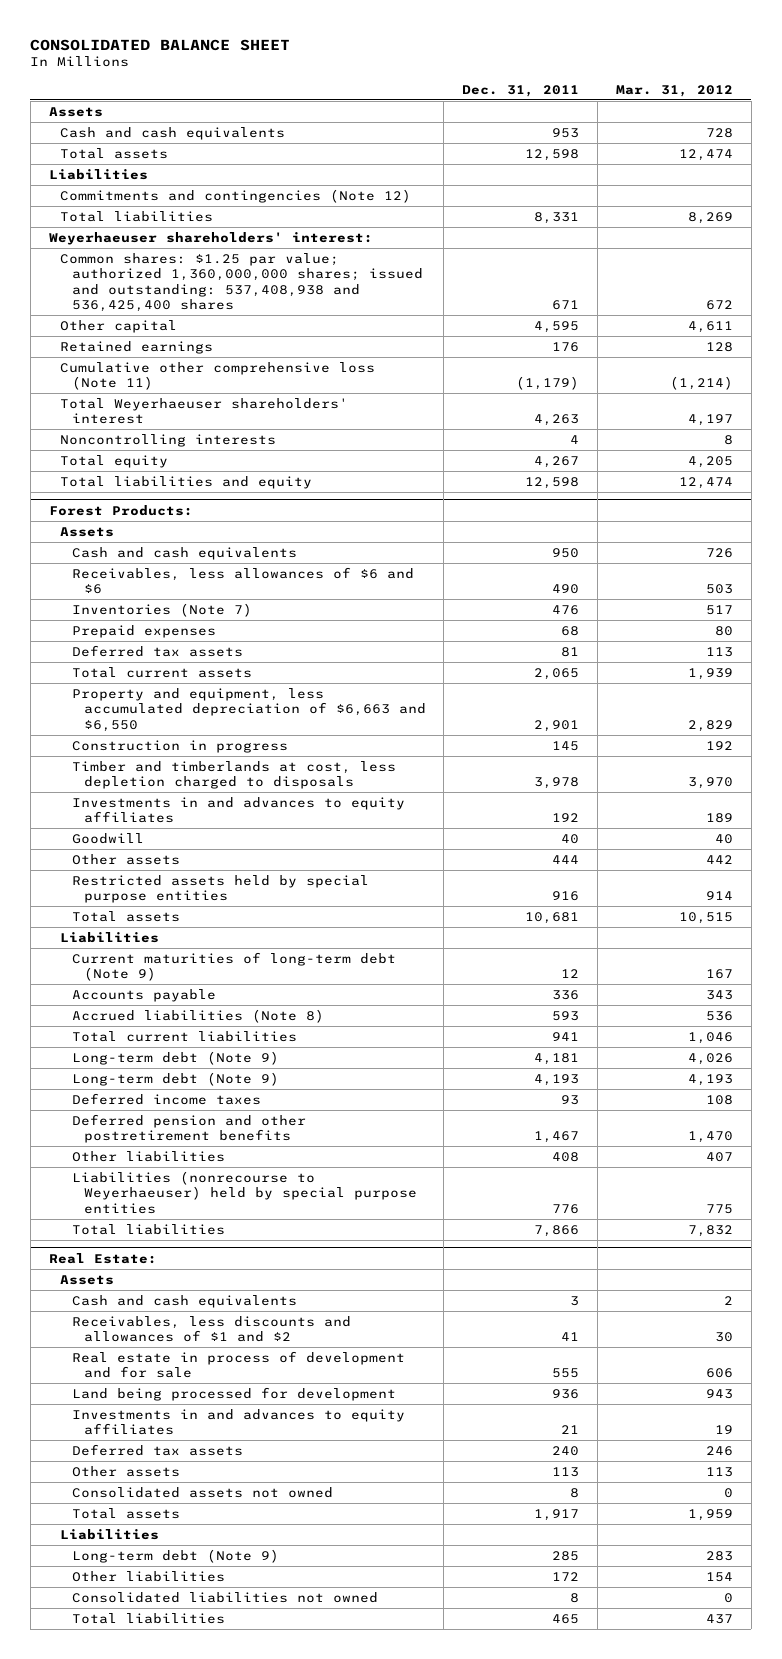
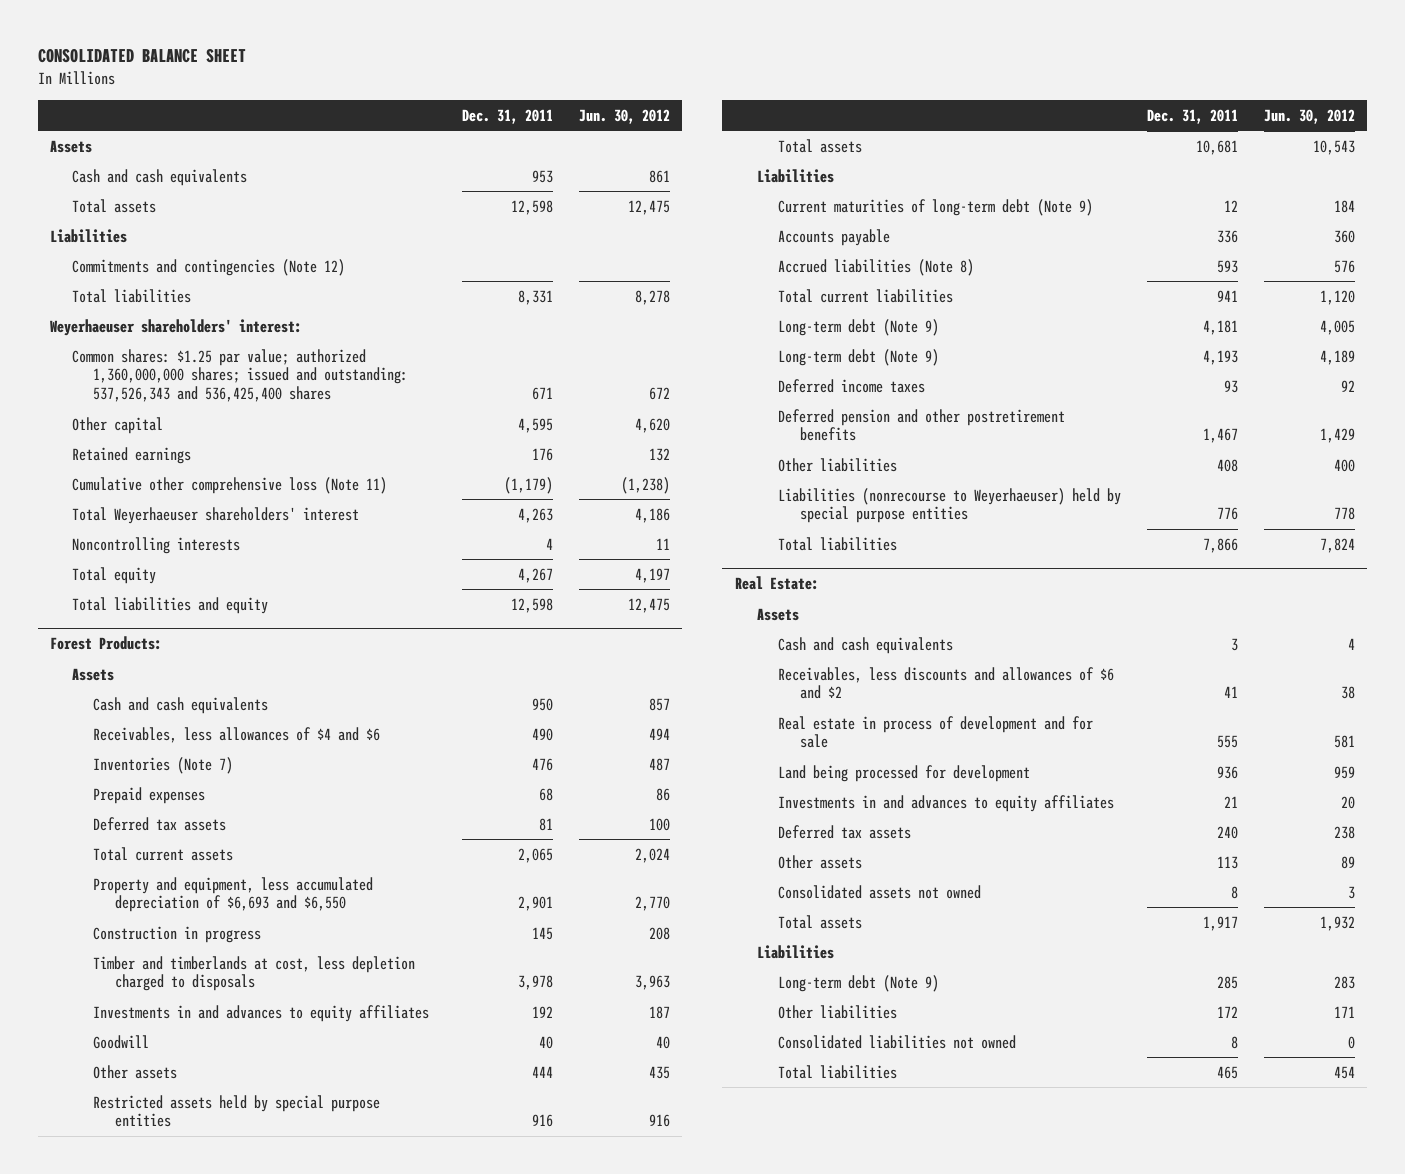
[615,84,733,97] Mar. 31, 2012 -> none
none -> [578,108,670,124] Jun. 30, 2012
[60,252,423,313] Common shares: $1.25 par value; authorized 1,360,000,000 shares; issued and outstanding: 537,408,938 and 536,425,400 shares -> [71,348,409,403] Common shares: $1.25 par value; authorized 1,360,000,000 shares; issued and outstanding: 537,526,343 and 536,425,400 shares
[71,566,414,595] Receivables, less allowances of $6 and $6 -> [93,726,381,743] Receivables, less allowances of $4 and $6
[71,687,426,732] Property and equipment, less accumulated depreciation of $6,663 and $6,550 -> [93,876,374,913] Property and equipment, less accumulated depreciation of $6,693 and $6,550
[71,1315,351,1343] Receivables, less discounts and allowances of $1 and $2 -> [778,666,1115,700] Receivables, less discounts and allowances of $6 and $2

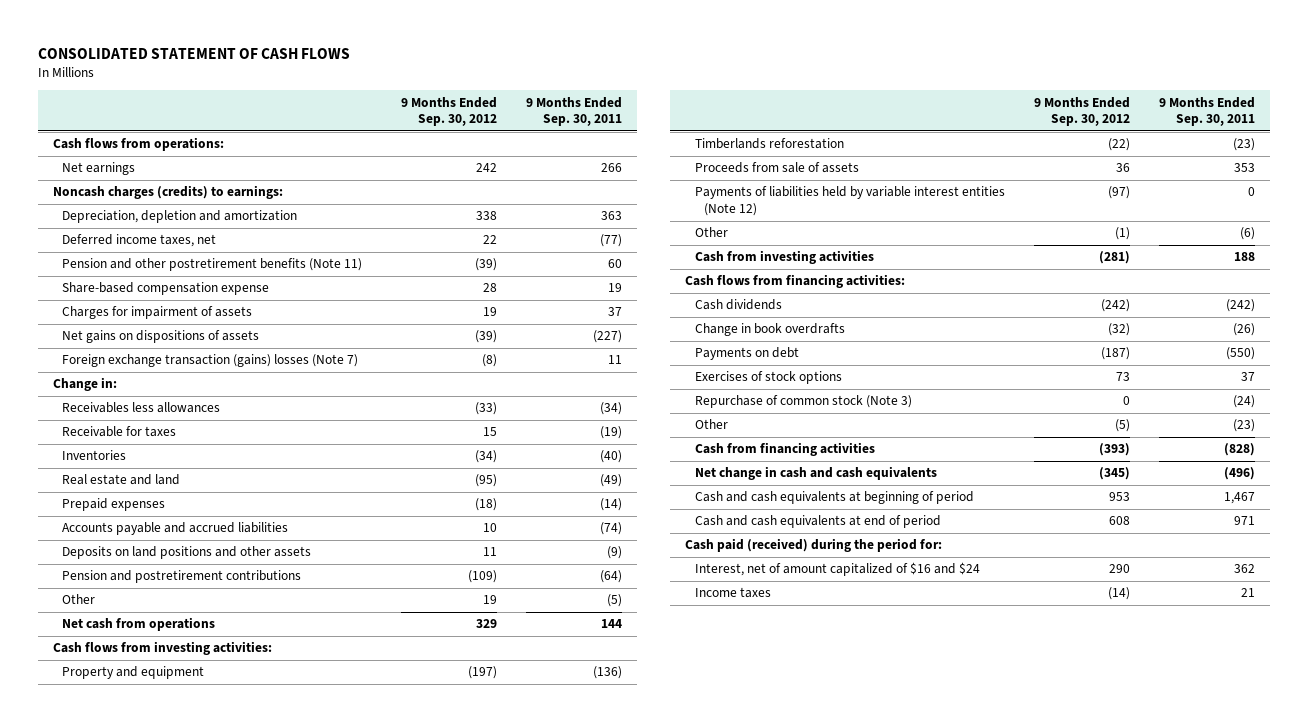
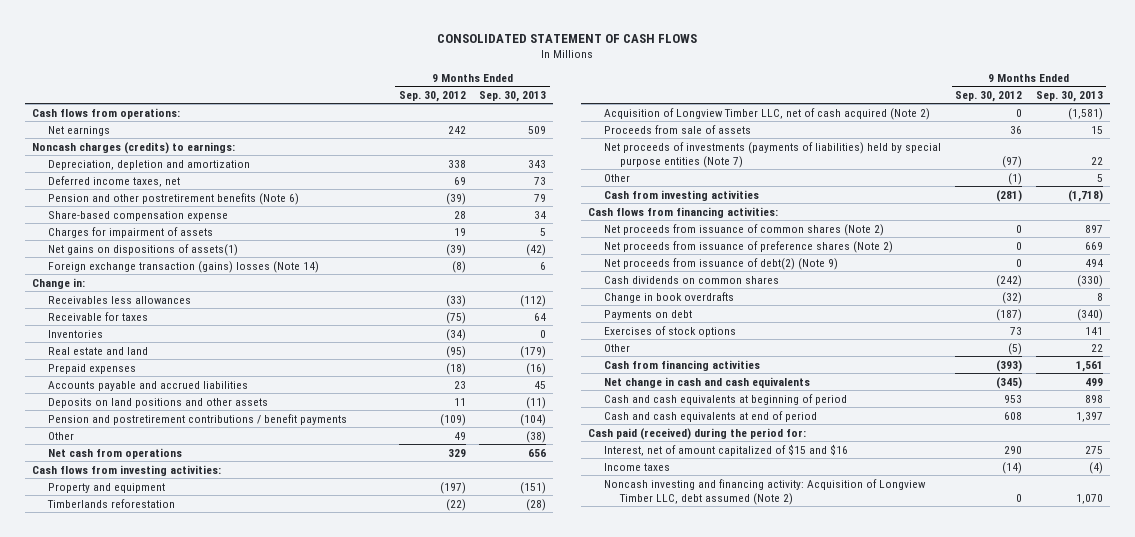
[526,96,623,127] 9 Months Ended Sep. 30, 2011 -> none
none -> [479,90,547,102] Sep. 30, 2013
[483,235,498,245] 22 -> [453,176,466,185] 69
[61,258,362,272] Pension and other postretirement benefits (Note 11) -> [47,192,299,205] Pension and other postretirement benefits (Note 6)
[61,330,259,344] Net gains on dispositions of assets -> [47,243,238,256] Net gains on dispositions of assets(1)
[61,354,358,368] Foreign exchange transaction (gains) losses (Note 7) -> [47,260,319,273] Foreign exchange transaction (gains) losses (Note 14)
[483,427,498,437] 15 -> [445,311,466,324] (75)
[483,523,498,533] 10 -> [453,380,466,389] 23
[61,570,301,584] Pension and postretirement contributions -> [47,413,347,425] Pension and postretirement contributions / benefit payments
[483,595,498,605] 19 -> [453,431,466,440] 49
none -> [604,107,931,120] Acquisition of Longview Timber LLC, net of cash acquired (Note 2)
[694,186,1005,216] Payments of liabilities held by variable interest entities (Note 12) -> [604,141,942,168] Net proceeds of investments (payments of liabilities) held by special purpose entities (Note 7)
none -> [604,223,885,236] Net proceeds from issuance of common shares (Note 2)
none -> [604,240,894,253] Net proceeds from issuance of preference shares (Note 2)
none -> [604,257,839,270] Net proceeds from issuance of debt(2) (Note 9)
[694,299,782,311] Cash dividends -> [604,275,780,284] Cash dividends on common shares
[694,395,912,409] Repurchase of common stock (Note 3) -> none
[694,562,980,577] Interest, net of amount capitalized of $16 and $24 -> [604,443,849,456] Interest, net of amount capitalized of $15 and $16
none -> [604,478,927,505] Noncash investing and financing activity: Acquisition of Longview Timber LLC, debt assumed (Note 2)

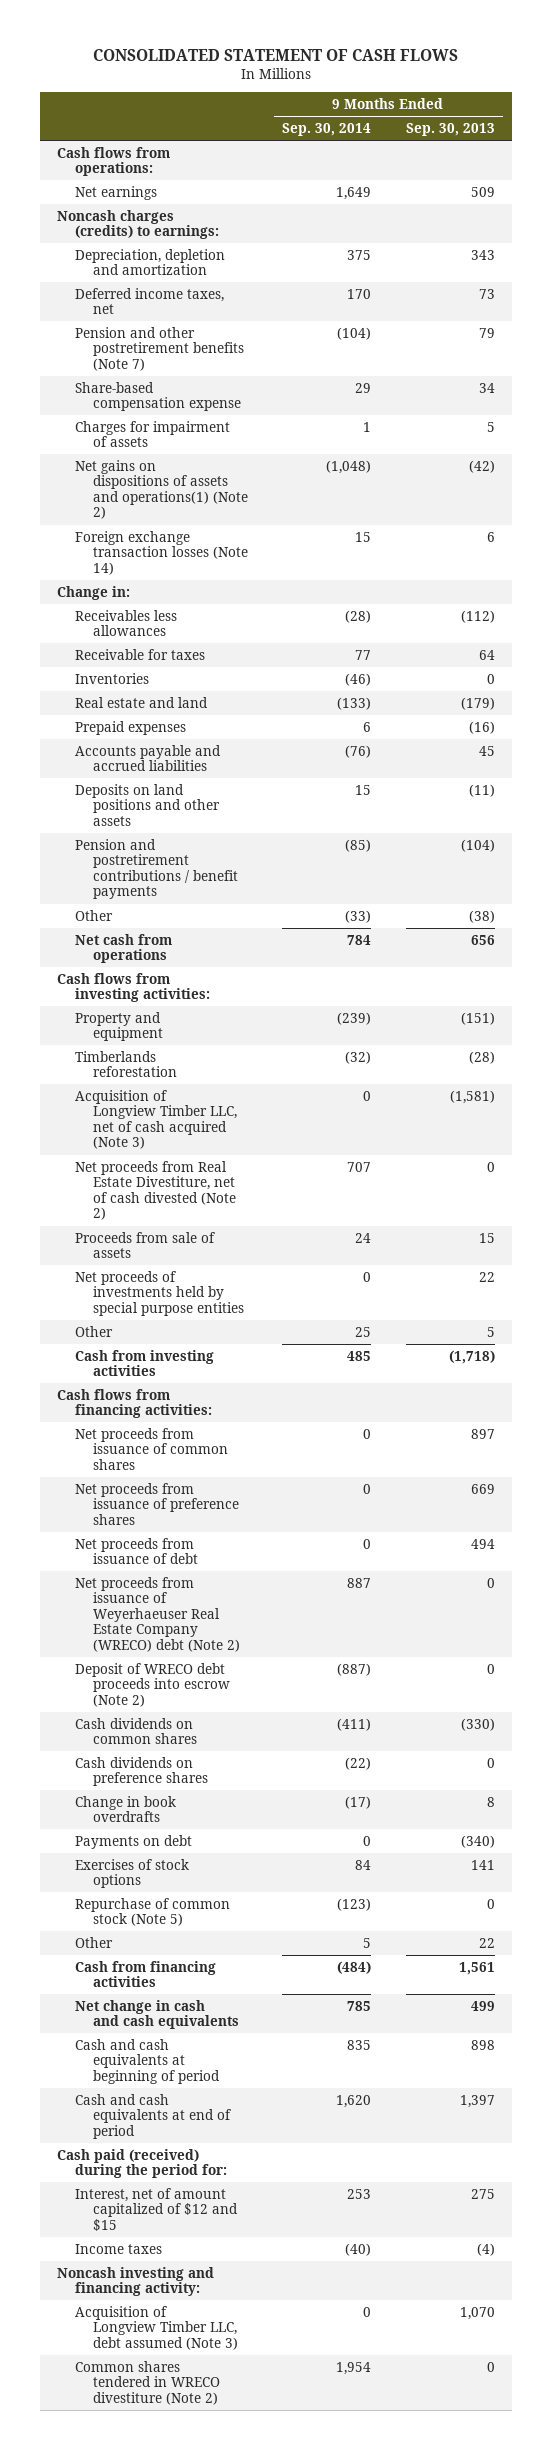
[398,90,466,102] Sep. 30, 2012 -> none
none -> [282,122,372,136] Sep. 30, 2014
[47,192,299,205] Pension and other postretirement benefits (Note 6) -> [74,326,244,371] Pension and other postretirement benefits (Note 7)
[47,243,238,256] Net gains on dispositions of assets(1) -> [74,459,248,520] Net gains on dispositions of assets and operations(1) (Note 2)
[47,260,319,273] Foreign exchange transaction (gains) losses (Note 14) -> [74,530,248,575] Foreign exchange transaction losses (Note 14)
[604,107,931,120] Acquisition of Longview Timber LLC, net of cash acquired (Note 2) -> [74,1089,237,1150] Acquisition of Longview Timber LLC, net of cash acquired (Note 3)
none -> [74,1160,236,1221] Net proceeds from Real Estate Divestiture, net of cash divested (Note 2)
[604,141,942,168] Net proceeds of investments (payments of liabilities) held by special purpose entities (Note 7) -> [74,1270,244,1316] Net proceeds of investments held by special purpose entities
[604,223,885,236] Net proceeds from issuance of common shares (Note 2) -> [74,1427,228,1470] Net proceeds from issuance of common shares
[604,240,894,253] Net proceeds from issuance of preference shares (Note 2) -> [74,1482,239,1525] Net proceeds from issuance of preference shares
[604,257,839,270] Net proceeds from issuance of debt(2) (Note 9) -> [74,1537,198,1565] Net proceeds from issuance of debt
none -> [74,1576,240,1652] Net proceeds from issuance of Weyerhaeuser Real Estate Company (WRECO) debt (Note 2)
none -> [74,1662,230,1707] Deposit of WRECO debt proceeds into escrow (Note 2)
none -> [74,1756,208,1787] Cash dividends on preference shares
none -> [74,1897,230,1927] Repurchase of common stock (Note 5)
[604,443,849,456] Interest, net of amount capitalized of $15 and $16 -> [74,2187,238,2231] Interest, net of amount capitalized of $12 and $15
none -> [57,2266,215,2297] Noncash investing and financing activity:
[604,478,927,505] Noncash investing and financing activity: Acquisition of Longview Timber LLC, debt assumed (Note 2) -> [74,2305,238,2350] Acquisition of Longview Timber LLC, debt assumed (Note 3)
none -> [74,2360,220,2405] Common shares tendered in WRECO divestiture (Note 2)

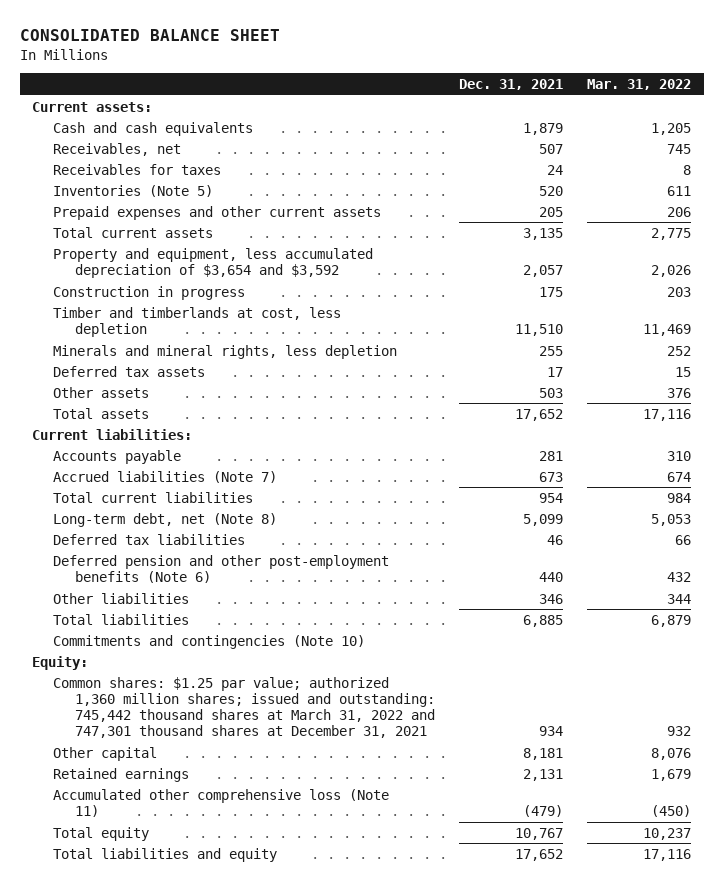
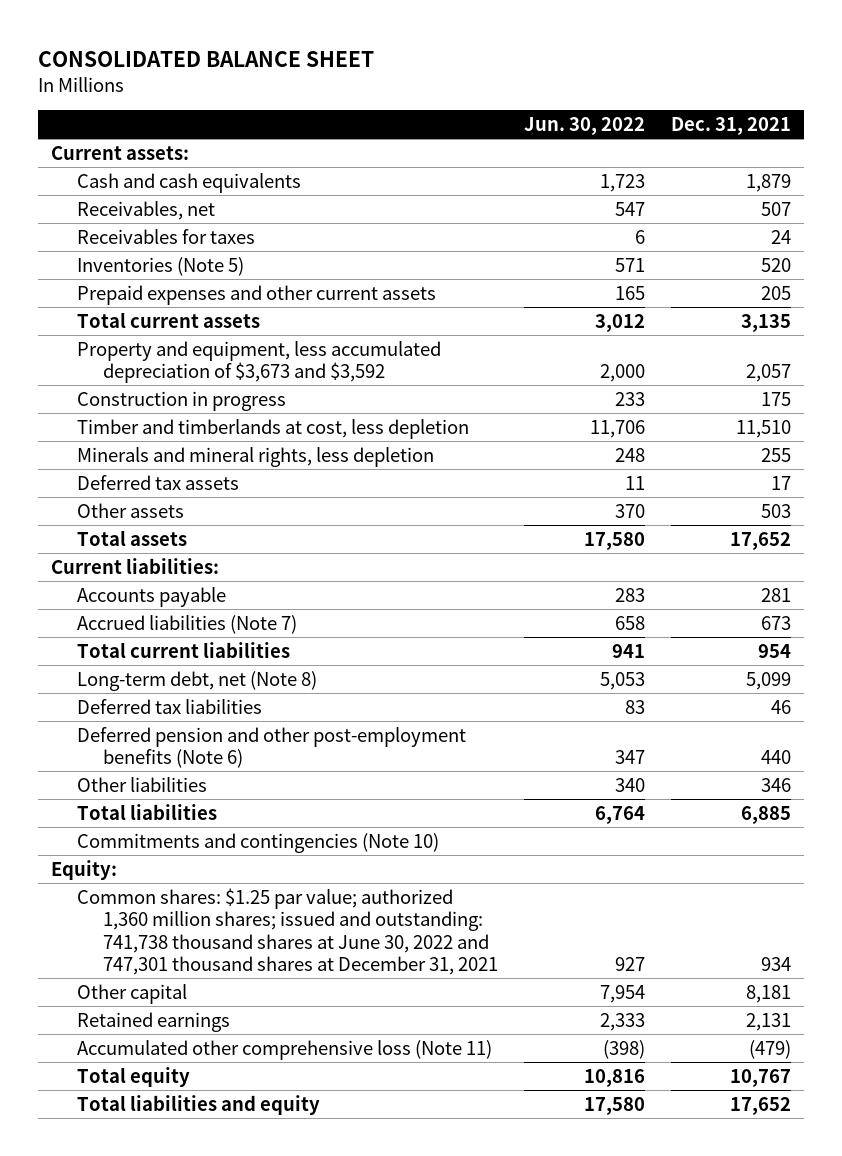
[587,78,692,90] Mar. 31, 2022 -> none
none -> [523,117,645,136] Jun. 30, 2022
[53,247,374,278] Property and equipment, less accumulated depreciation of $3,654 and $3,592 -> [77,340,442,384] Property and equipment, less accumulated depreciation of $3,673 and $3,592
[53,676,435,739] Common shares: $1.25 par value; authorized 1,360 million shares; issued and outstanding: 745,442 thousand shares at March 31, 2022 and 747,301 thousand shares at December 31, 2021 -> [77,887,498,976] Common shares: $1.25 par value; authorized 1,360 million shares; issued and outstanding: 741,738 thousand shares at June 30, 2022 and 747,301 thousand shares at December 31, 2021

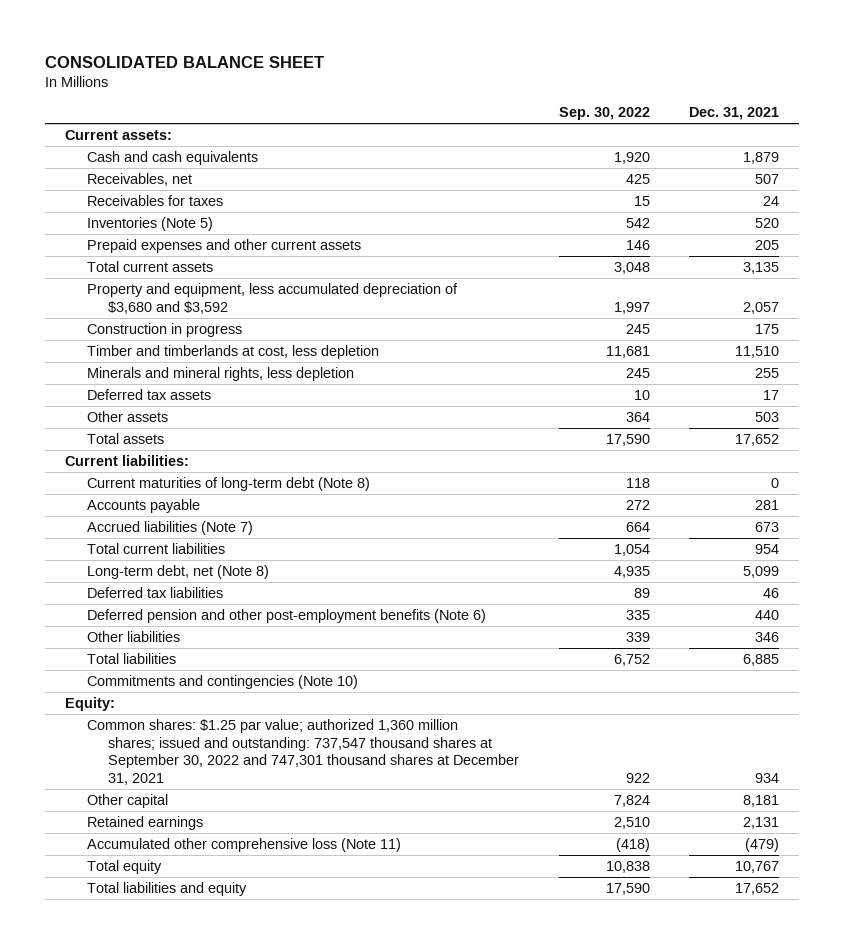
[523,117,645,136] Jun. 30, 2022 -> none
none -> [558,107,650,121] Sep. 30, 2022
[77,340,442,384] Property and equipment, less accumulated depreciation of $3,673 and $3,592 -> [86,283,458,314] Property and equipment, less accumulated depreciation of $3,680 and $3,592
none -> [86,477,370,492] Current maturities of long-term debt (Note 8)
[77,887,498,976] Common shares: $1.25 par value; authorized 1,360 million shares; issued and outstanding: 741,738 thousand shares at June 30, 2022 and 747,301 thousand shares at December 31, 2021 -> [86,719,520,785] Common shares: $1.25 par value; authorized 1,360 million shares; issued and outstanding: 737,547 thousand shares at September 30, 2022 and 747,301 thousand shares at December 31, 2021

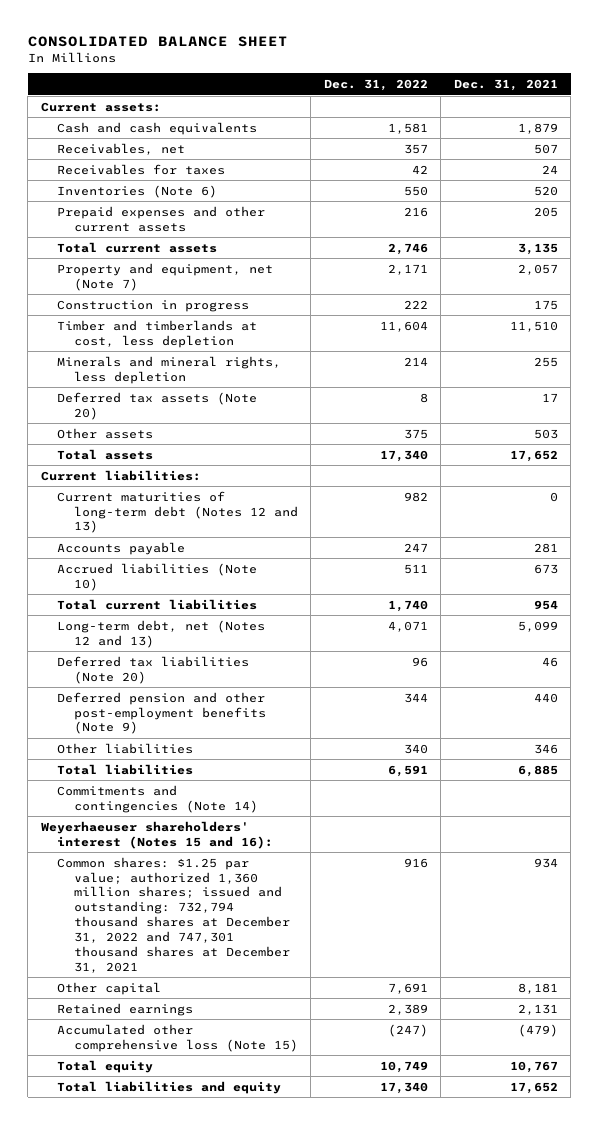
[558,107,650,121] Sep. 30, 2022 -> none
none -> [323,79,428,92] Dec. 31, 2022
[86,217,213,232] Inventories (Note 5) -> [57,184,218,198] Inventories (Note 6)
[86,283,458,314] Property and equipment, less accumulated depreciation of $3,680 and $3,592 -> [57,262,274,291] Property and equipment, net (Note 7)
[86,389,211,401] Deferred tax assets -> [57,391,258,420] Deferred tax assets (Note 20)
[86,477,370,492] Current maturities of long-term debt (Note 8) -> [57,490,298,534] Current maturities of long-term debt (Notes 12 and 13)
[86,521,253,536] Accrued liabilities (Note 7) -> [57,562,258,591] Accrued liabilities (Note 10)
[86,565,269,580] Long-term debt, net (Note 8) -> [57,619,266,648] Long-term debt, net (Notes 12 and 13)
[86,587,223,599] Deferred tax liabilities -> [57,655,250,684] Deferred tax liabilities (Note 20)
[86,609,486,624] Deferred pension and other post-employment benefits (Note 6) -> [57,691,266,735] Deferred pension and other post-employment benefits (Note 9)
[86,675,358,690] Commitments and contingencies (Note 10) -> [57,784,258,813] Commitments and contingencies (Note 14)
[64,697,115,712] Equity: -> [40,820,274,849] Weyerhaeuser shareholders' interest (Notes 15 and 16):
[86,719,520,785] Common shares: $1.25 par value; authorized 1,360 million shares; issued and outstanding: 737,547 thousand shares at September 30, 2022 and 747,301 thousand shares at December 31, 2021 -> [57,856,290,973] Common shares: $1.25 par value; authorized 1,360 million shares; issued and outstanding: 732,794 thousand shares at December 31, 2022 and 747,301 thousand shares at December 31, 2021
[86,838,401,853] Accumulated other comprehensive loss (Note 11) -> [57,1023,298,1052] Accumulated other comprehensive loss (Note 15)

